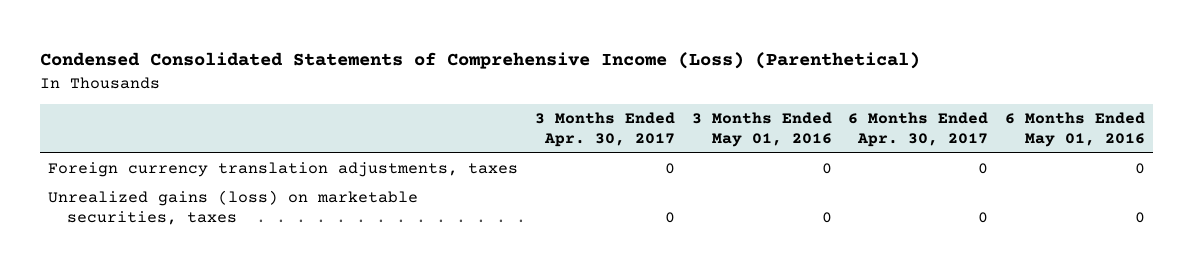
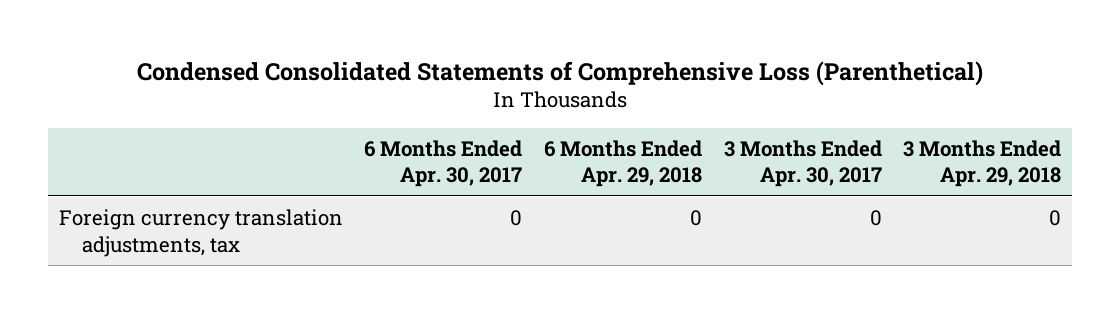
[39,52,920,70] Condensed Consolidated Statements of Comprehensive Income (Loss) (Parenthetical) -> [136,60,983,86] Condensed Consolidated Statements of Comprehensive Loss (Parenthetical)
[691,112,832,148] 3 Months Ended May 01, 2016 -> none
[1005,112,1146,148] 6 Months Ended May 01, 2016 -> none
none -> [543,140,702,188] 6 Months Ended Apr. 29, 2018
none -> [903,140,1062,188] 3 Months Ended Apr. 29, 2018
[48,190,419,225] Unrealized gains (loss) on marketable securities, taxes -> none
[48,162,519,178] Foreign currency translation adjustments, taxes -> [58,209,343,257] Foreign currency translation adjustments, tax

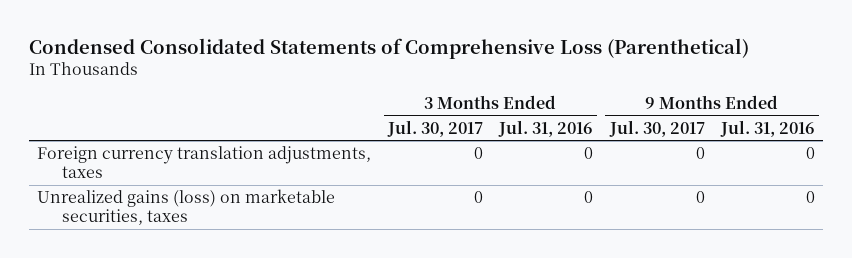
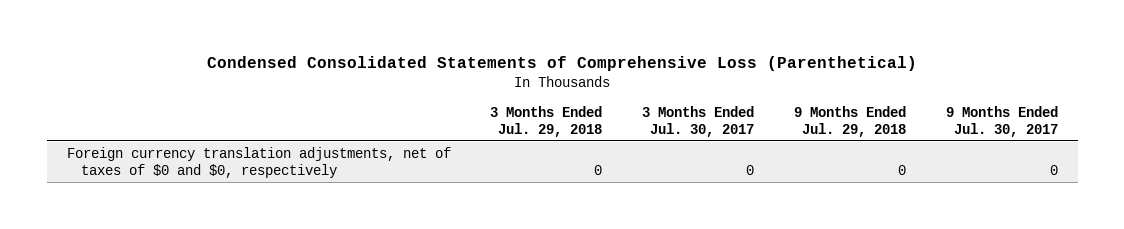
[498,119,594,137] Jul. 31, 2016 -> none
[720,119,816,137] Jul. 31, 2016 -> none
none -> [490,105,603,137] 3 Months Ended Jul. 29, 2018
none -> [794,105,907,137] 9 Months Ended Jul. 29, 2018
[37,189,336,226] Unrealized gains (loss) on marketable securities, taxes -> none
[37,146,372,179] Foreign currency translation adjustments, taxes -> [66,147,451,178] Foreign currency translation adjustments, net of taxes of $0 and $0, respectively

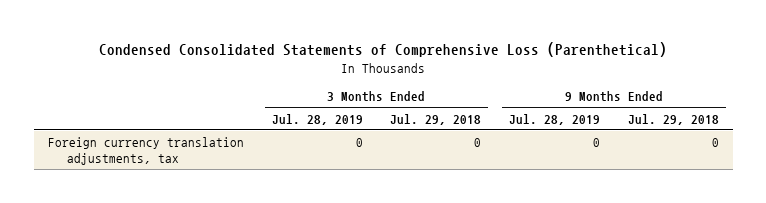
[642,105,755,137] 3 Months Ended Jul. 30, 2017 -> none
[945,105,1058,137] 9 Months Ended Jul. 30, 2017 -> none
none -> [271,113,363,125] Jul. 28, 2019
none -> [508,113,600,125] Jul. 28, 2019
[66,147,451,178] Foreign currency translation adjustments, net of taxes of $0 and $0, respectively -> [47,137,244,166] Foreign currency translation adjustments, tax

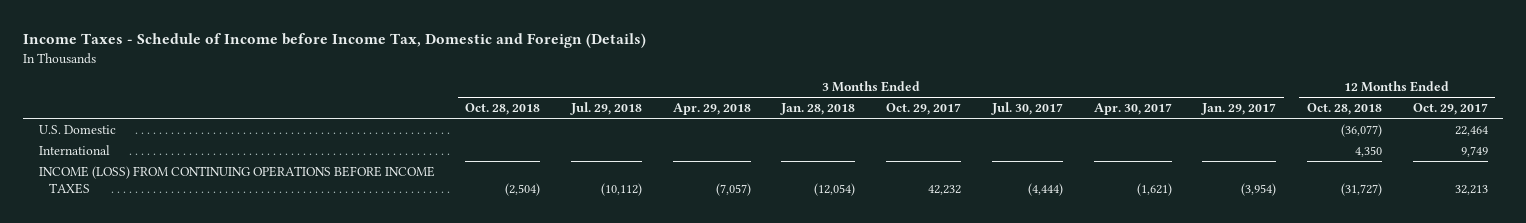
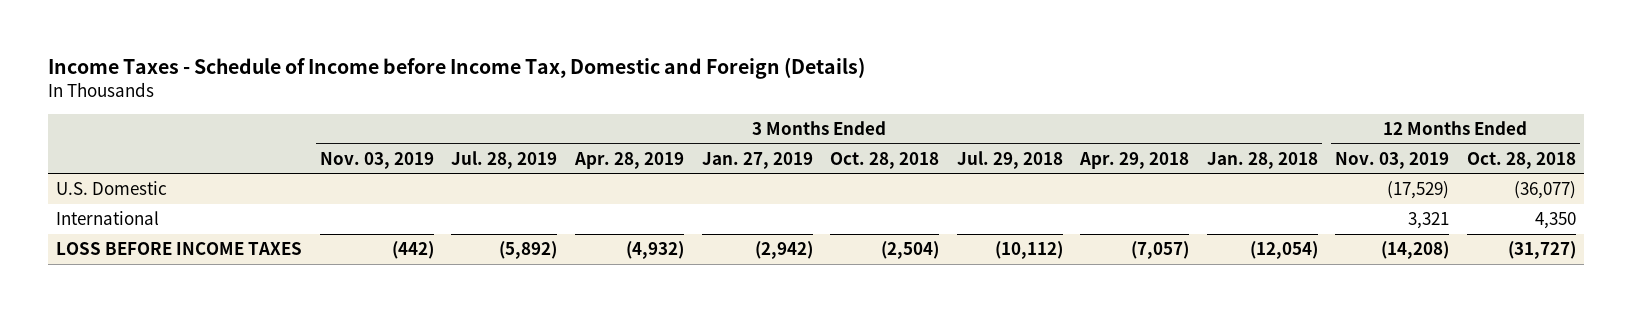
[886,103,962,116] Oct. 29, 2017 -> none
[990,102,1063,116] Jul. 30, 2017 -> none
[1093,103,1172,116] Apr. 30, 2017 -> none
[1201,103,1277,116] Jan. 29, 2017 -> none
[1412,103,1488,116] Oct. 29, 2017 -> none
none -> [319,151,434,169] Nov. 03, 2019
none -> [451,150,558,169] Jul. 28, 2019
none -> [573,151,684,169] Apr. 28, 2019
none -> [701,151,813,169] Jan. 27, 2019
none -> [1335,151,1450,169] Nov. 03, 2019
[38,165,435,195] INCOME (LOSS) FROM CONTINUING OPERATIONS BEFORE INCOME TAXES -> [56,241,303,255] LOSS BEFORE INCOME TAXES

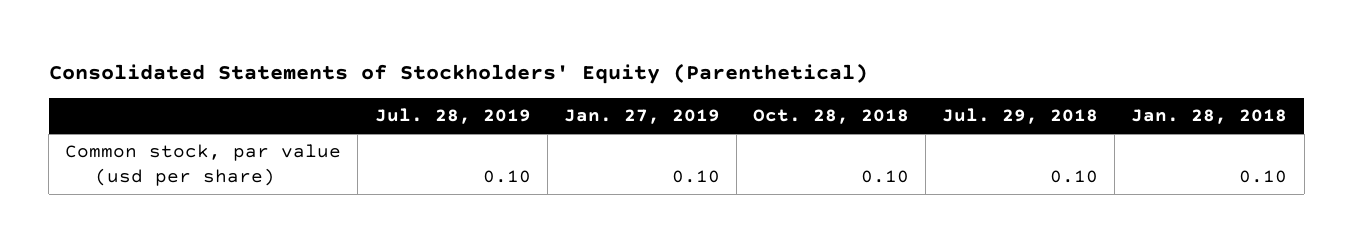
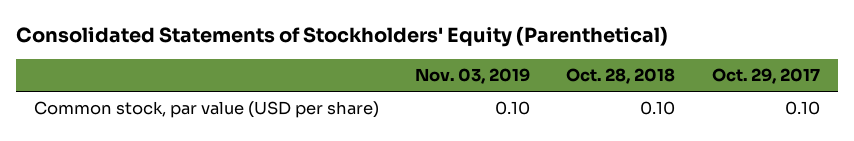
[374,108,531,125] Jul. 28, 2019 -> none
[563,109,720,125] Jan. 27, 2019 -> none
[942,108,1099,125] Jul. 29, 2018 -> none
[1131,109,1288,125] Jan. 28, 2018 -> none
none -> [415,68,531,85] Nov. 03, 2019
none -> [711,68,820,85] Oct. 29, 2017
[65,144,342,186] Common stock, par value (usd per share) -> [34,101,380,119] Common stock, par value (USD per share)

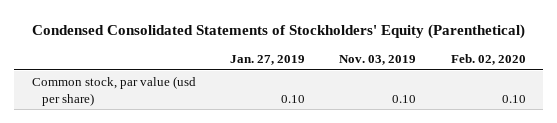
[15,25,668,47] Consolidated Statements of Stockholders' Equity (Parenthetical) -> [31,23,525,39] Condensed Consolidated Statements of Stockholders' Equity (Parenthetical)
[566,68,676,85] Oct. 28, 2018 -> none
[711,68,820,85] Oct. 29, 2017 -> none
none -> [229,54,305,65] Jan. 27, 2019
none -> [450,53,526,65] Feb. 02, 2020
[34,101,380,119] Common stock, par value (USD per share) -> [31,76,196,106] Common stock, par value (usd per share)

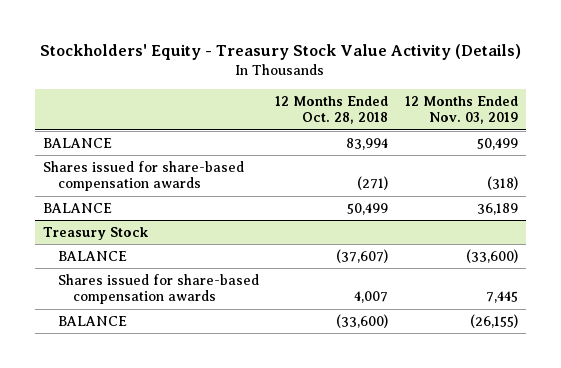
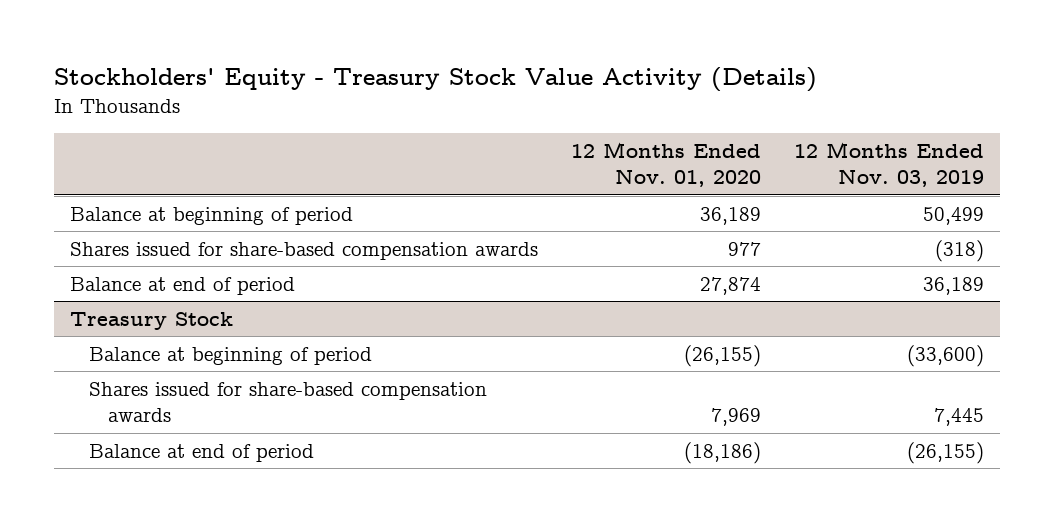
[275,95,389,125] 12 Months Ended Oct. 28, 2018 -> none
none -> [570,142,761,188] 12 Months Ended Nov. 01, 2020
[42,137,112,148] BALANCE -> [70,206,354,225] Balance at beginning of period
[42,202,112,213] BALANCE -> [70,276,296,295] Balance at end of period
[57,250,127,261] BALANCE -> [89,346,373,365] Balance at beginning of period
[57,315,127,326] BALANCE -> [89,443,315,462] Balance at end of period

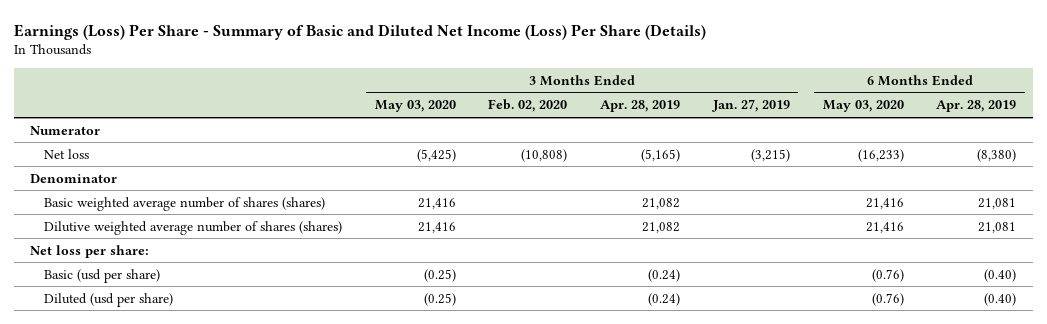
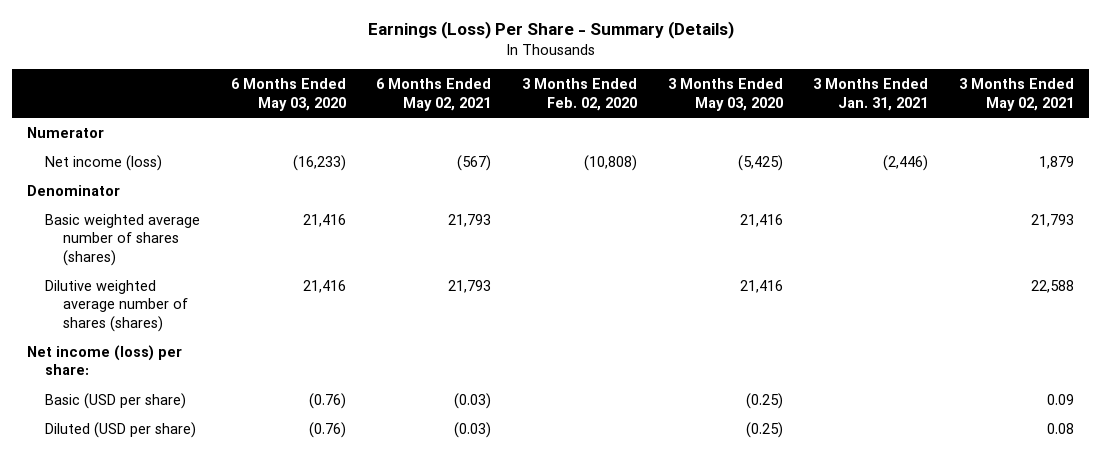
[13,23,706,40] Earnings (Loss) Per Share - Summary of Basic and Diluted Net Income (Loss) Per Share (Details) -> [367,20,734,39] Earnings (Loss) Per Share - Summary (Details)
[600,100,681,113] Apr. 28, 2019 -> none
[711,99,790,113] Jan. 27, 2019 -> none
[936,100,1017,113] Apr. 28, 2019 -> none
none -> [376,78,492,111] 6 Months Ended May 02, 2021
none -> [813,78,929,111] 3 Months Ended Jan. 31, 2021
none -> [958,78,1074,111] 3 Months Ended May 02, 2021
[43,148,89,159] Net loss -> [45,154,163,171] Net income (loss)
[30,244,150,258] Net loss per share: -> [27,344,183,376] Net income (loss) per share:
[43,268,160,283] Basic (usd per share) -> [45,392,187,409] Basic (USD per share)
[43,292,173,307] Diluted (usd per share) -> [45,421,197,438] Diluted (USD per share)

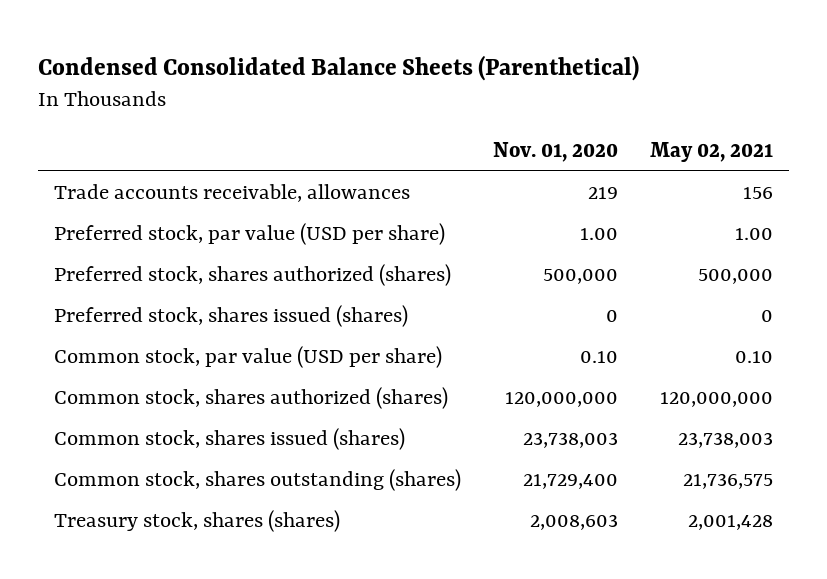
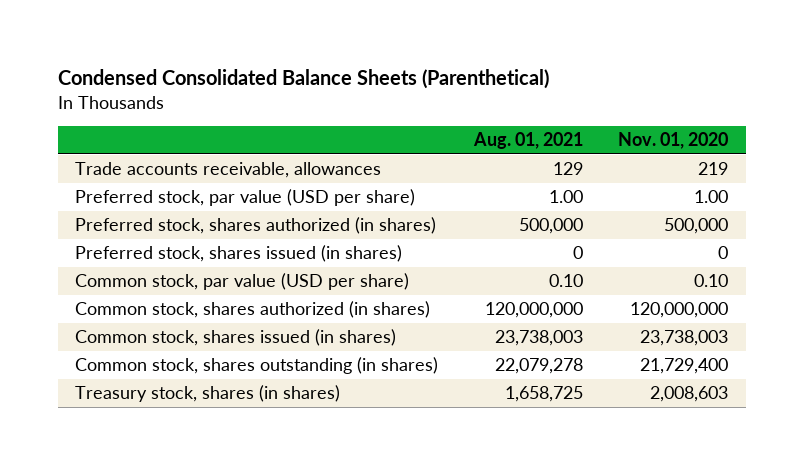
[649,142,773,163] May 02, 2021 -> none
none -> [472,132,583,150] Aug. 01, 2021
[53,264,451,287] Preferred stock, shares authorized (shares) -> [75,217,437,235] Preferred stock, shares authorized (in shares)
[53,305,408,328] Preferred stock, shares issued (shares) -> [75,245,403,263] Preferred stock, shares issued (in shares)
[53,387,448,410] Common stock, shares authorized (shares) -> [75,301,431,319] Common stock, shares authorized (in shares)
[53,428,405,451] Common stock, shares issued (shares) -> [75,329,397,347] Common stock, shares issued (in shares)
[53,469,461,492] Common stock, shares outstanding (shares) -> [75,357,439,375] Common stock, shares outstanding (in shares)
[53,510,340,533] Treasury stock, shares (shares) -> [75,385,341,403] Treasury stock, shares (in shares)

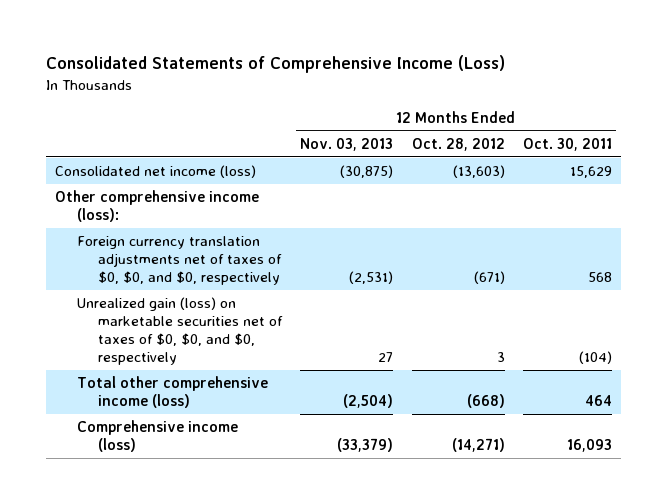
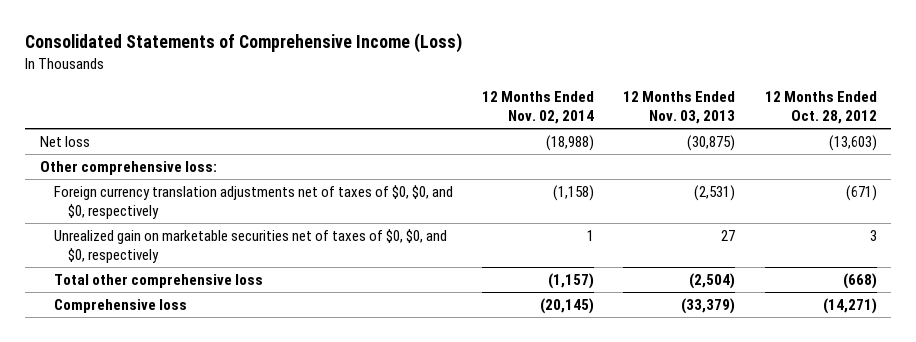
[522,137,612,151] Oct. 30, 2011 -> none
none -> [482,90,595,125] 12 Months Ended Nov. 02, 2014
[55,165,257,179] Consolidated net income (loss) -> [39,135,90,147] Net loss
[55,190,260,223] Other comprehensive income (loss): -> [39,160,217,175] Other comprehensive loss:
[76,297,284,365] Unrealized gain (loss) on marketable securities net of taxes of $0, $0, and $0, respectively -> [53,228,447,263] Unrealized gain on marketable securities net of taxes of $0, $0, and $0, respectively
[76,376,268,409] Total other comprehensive income (loss) -> [53,273,263,288] Total other comprehensive loss
[76,420,238,453] Comprehensive income (loss) -> [53,298,187,313] Comprehensive loss

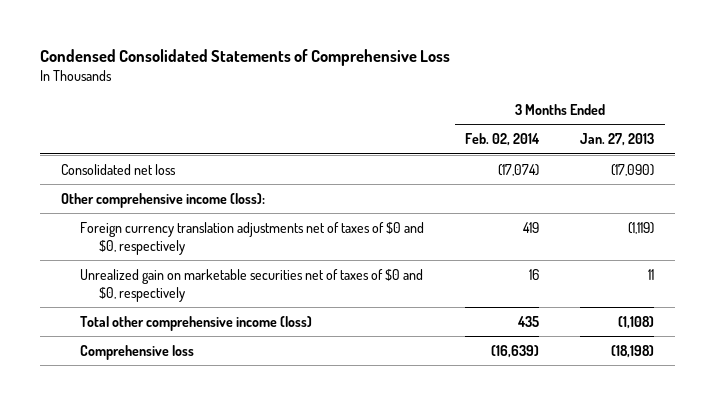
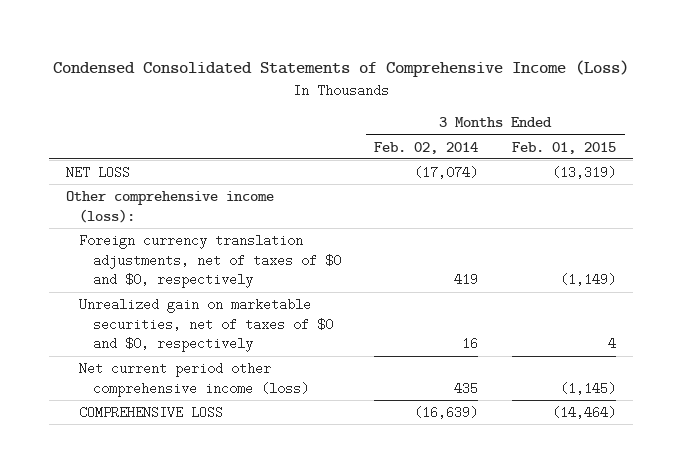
[40,49,451,67] Condensed Consolidated Statements of Comprehensive Loss -> [53,60,630,78] Condensed Consolidated Statements of Comprehensive Income (Loss)
[580,133,655,147] Jan. 27, 2013 -> none
none -> [512,141,617,154] Feb. 01, 2015
[60,163,176,175] Consolidated net loss -> [66,165,131,179] NET LOSS
[79,221,424,255] Foreign currency translation adjustments net of taxes of $0 and $0, respectively -> [79,233,341,289] Foreign currency translation adjustments, net of taxes of $0 and $0, respectively
[79,268,423,302] Unrealized gain on marketable securities net of taxes of $0 and $0, respectively -> [79,297,333,353] Unrealized gain on marketable securities, net of taxes of $0 and $0, respectively
[79,315,312,331] Total other comprehensive income (loss) -> [79,361,309,397] Net current period other comprehensive income (loss)
[79,344,194,360] Comprehensive loss -> [79,405,224,419] COMPREHENSIVE LOSS

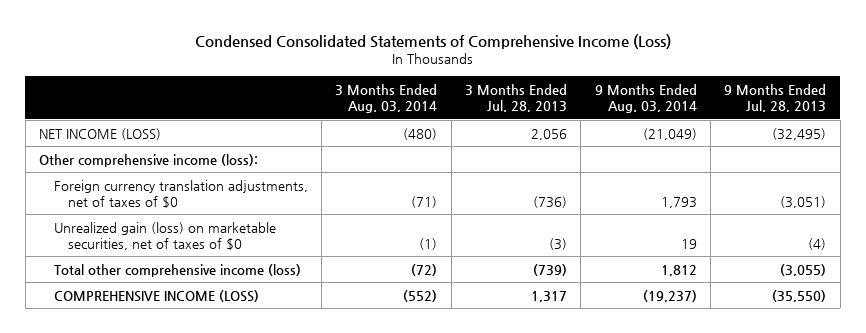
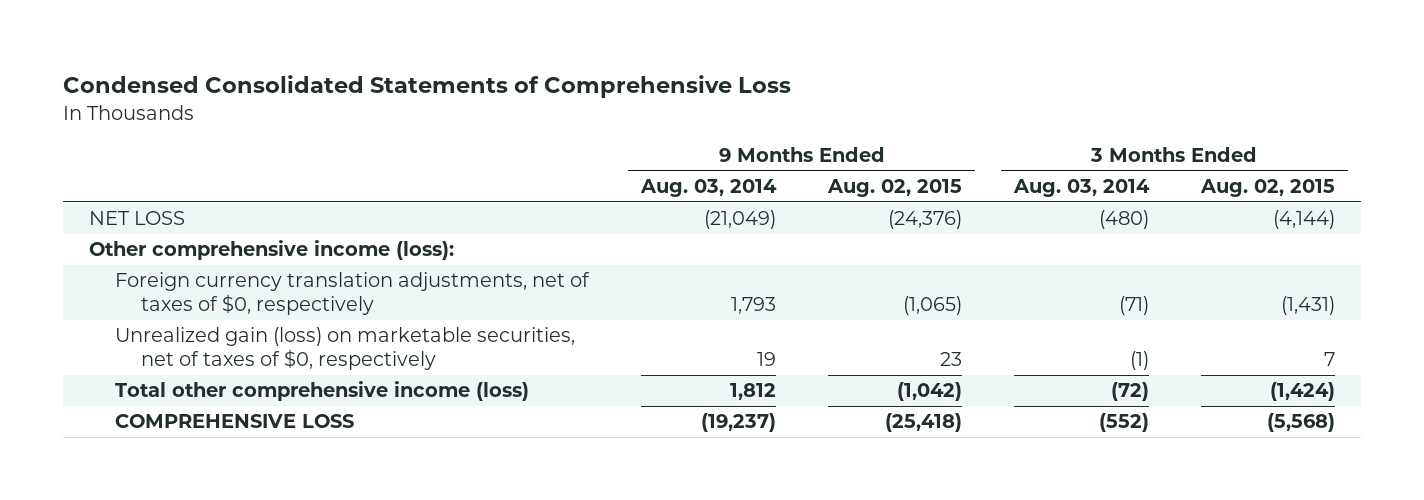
[194,33,671,49] Condensed Consolidated Statements of Comprehensive Income (Loss) -> [62,75,791,99] Condensed Consolidated Statements of Comprehensive Loss
[465,83,568,113] 3 Months Ended Jul. 28, 2013 -> none
[724,83,827,113] 9 Months Ended Jul. 28, 2013 -> none
none -> [827,178,963,197] Aug. 02, 2015
none -> [1199,178,1335,197] Aug. 02, 2015
[39,127,162,140] NET INCOME (LOSS) -> [88,211,185,226] NET LOSS
[53,179,308,208] Foreign currency translation adjustments, net of taxes of $0 -> [115,272,591,315] Foreign currency translation adjustments, net of taxes of $0, respectively
[53,221,276,250] Unrealized gain (loss) on marketable securities, net of taxes of $0 -> [115,327,576,370] Unrealized gain (loss) on marketable securities, net of taxes of $0, respectively
[53,289,259,302] COMPREHENSIVE INCOME (LOSS) -> [115,414,355,429] COMPREHENSIVE LOSS

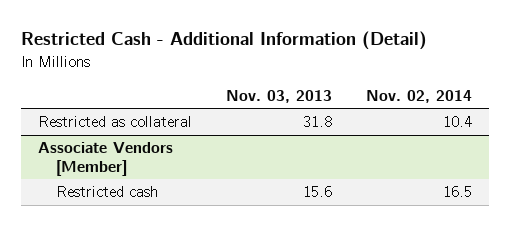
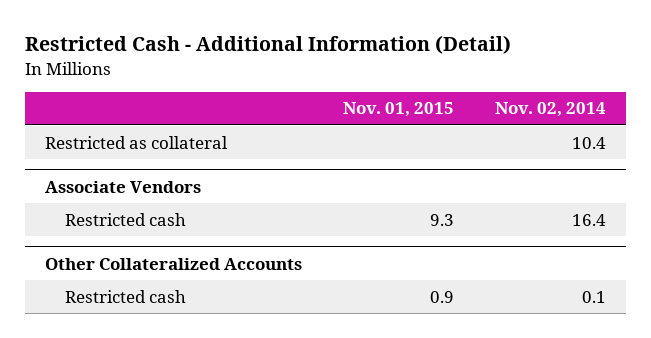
[225,89,332,103] Nov. 03, 2013 -> none
none -> [343,102,455,118] Nov. 01, 2015
[37,142,173,176] Associate Vendors [Member] -> [45,180,202,193] Associate Vendors
[442,186,472,198] 16.5 -> [571,213,606,226] 16.4
none -> [45,257,303,270] Other Collateralized Accounts
none -> [64,289,186,303] Restricted cash

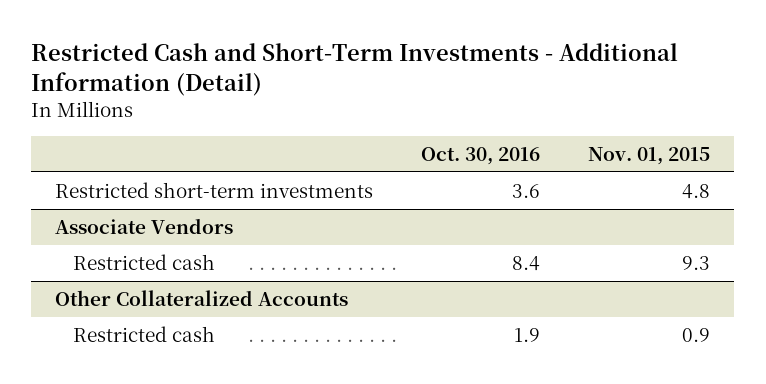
[24,35,511,55] Restricted Cash - Additional Information (Detail) -> [31,43,679,96] Restricted Cash and Short-Term Investments - Additional Information (Detail)
[494,102,606,118] Nov. 02, 2014 -> none
none -> [421,146,541,165] Oct. 30, 2016
[45,135,229,149] Restricted as collateral -> none
none -> [55,181,374,198] Restricted short-term investments

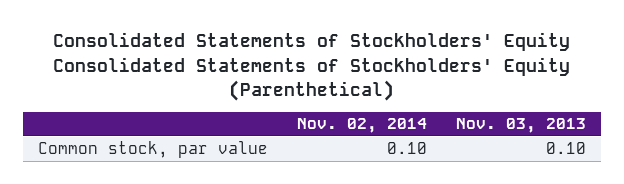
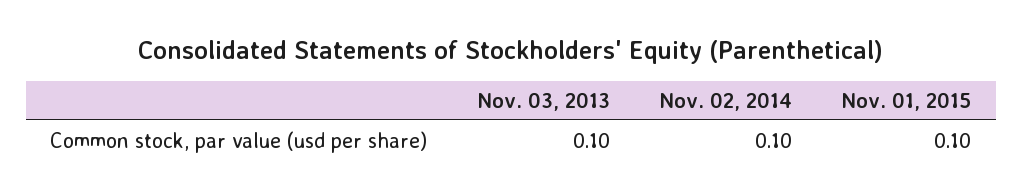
[52,32,570,102] Consolidated Statements of Stockholders' Equity Consolidated Statements of Stockholders' Equity (Parenthetical) -> [137,40,883,65] Consolidated Statements of Stockholders' Equity (Parenthetical)
none -> [841,91,972,111] Nov. 01, 2015
[37,141,268,159] Common stock, par value -> [50,130,428,153] Common stock, par value (usd per share)

